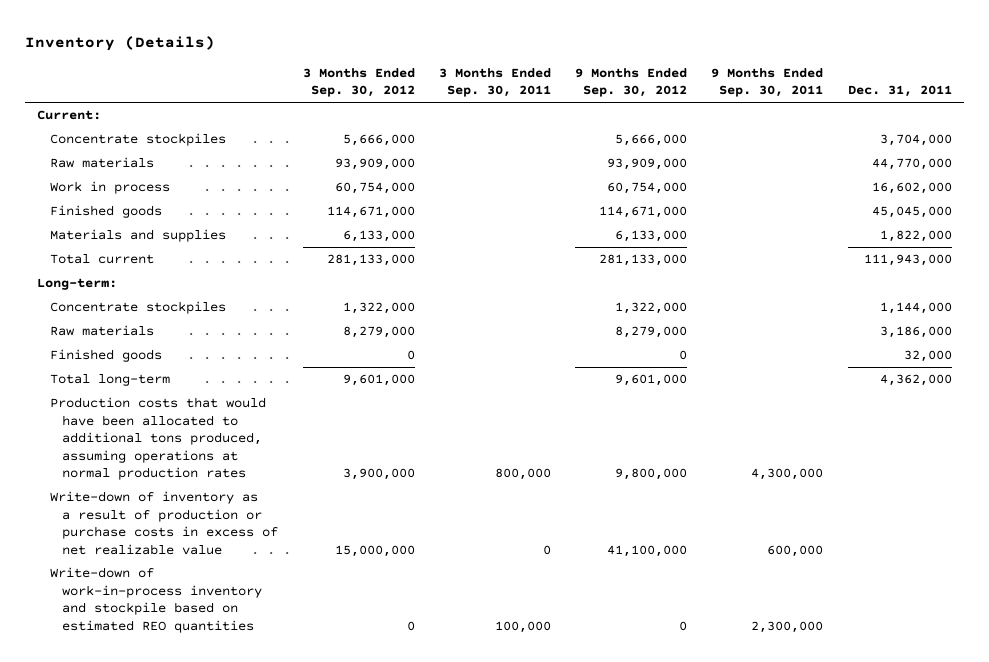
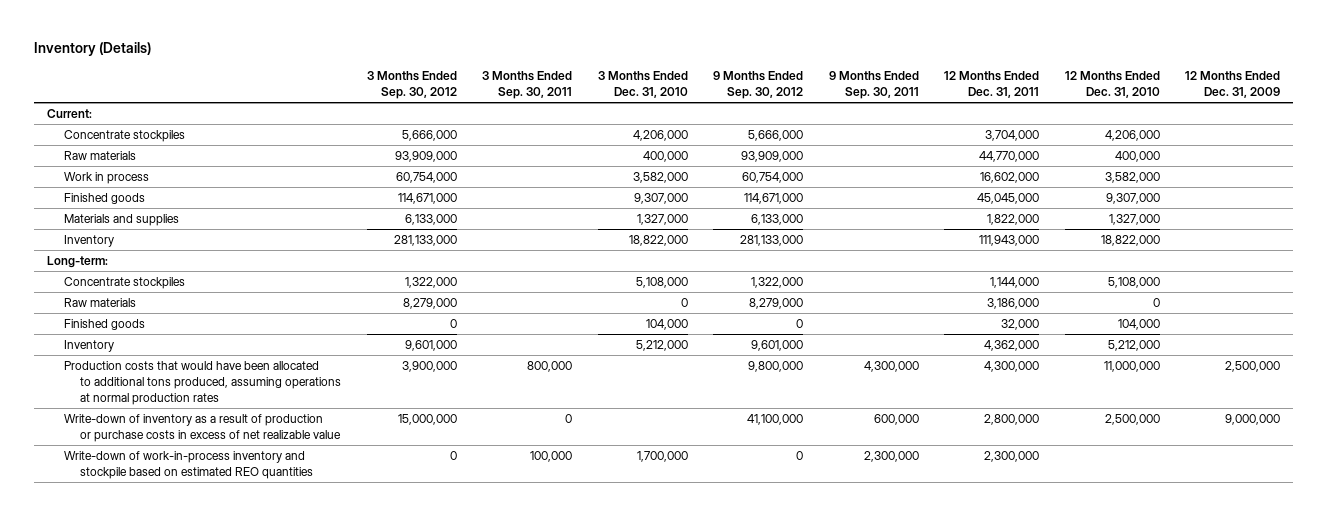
[847,85,952,98] Dec. 31, 2011 -> none
none -> [597,71,688,99] 3 Months Ended Dec. 31, 2010
none -> [944,71,1040,99] 12 Months Ended Dec. 31, 2011
none -> [1064,71,1160,99] 12 Months Ended Dec. 31, 2010
none -> [1185,71,1281,99] 12 Months Ended Dec. 31, 2009
[49,254,154,265] Total current -> [63,235,114,248] Inventory
[49,374,170,387] Total long-term -> [63,340,114,353] Inventory

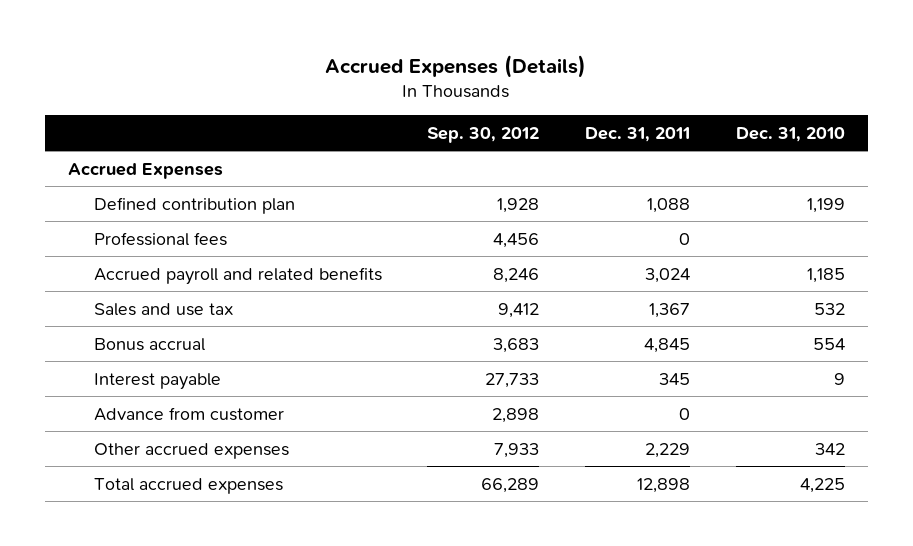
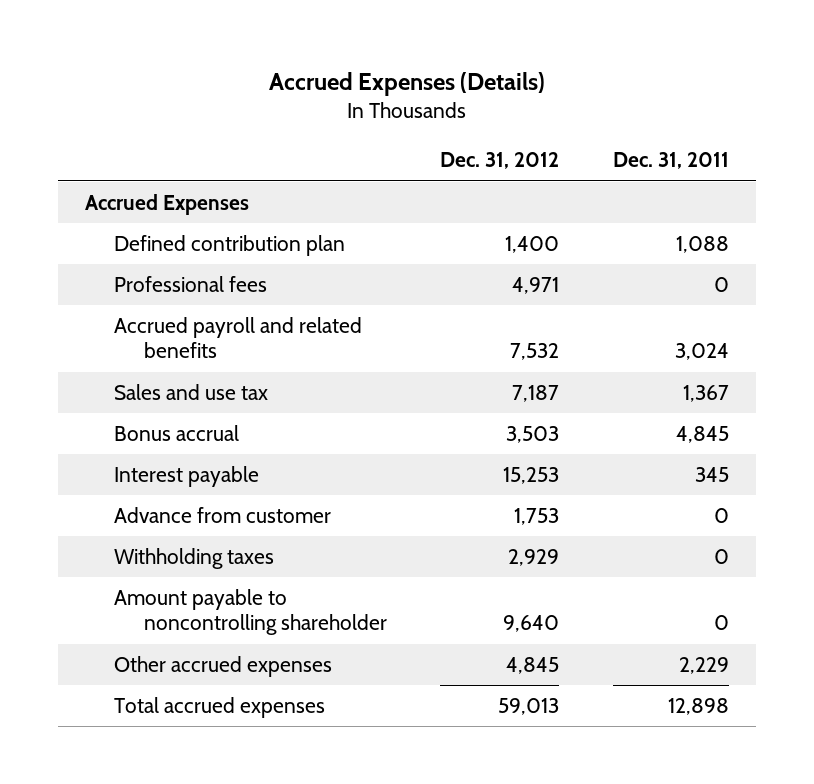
[427,126,540,143] Sep. 30, 2012 -> none
[736,126,846,142] Dec. 31, 2010 -> none
none -> [440,152,560,170] Dec. 31, 2012
none -> [114,548,275,570] Withholding taxes
none -> [114,589,387,636] Amount payable to noncontrolling shareholder

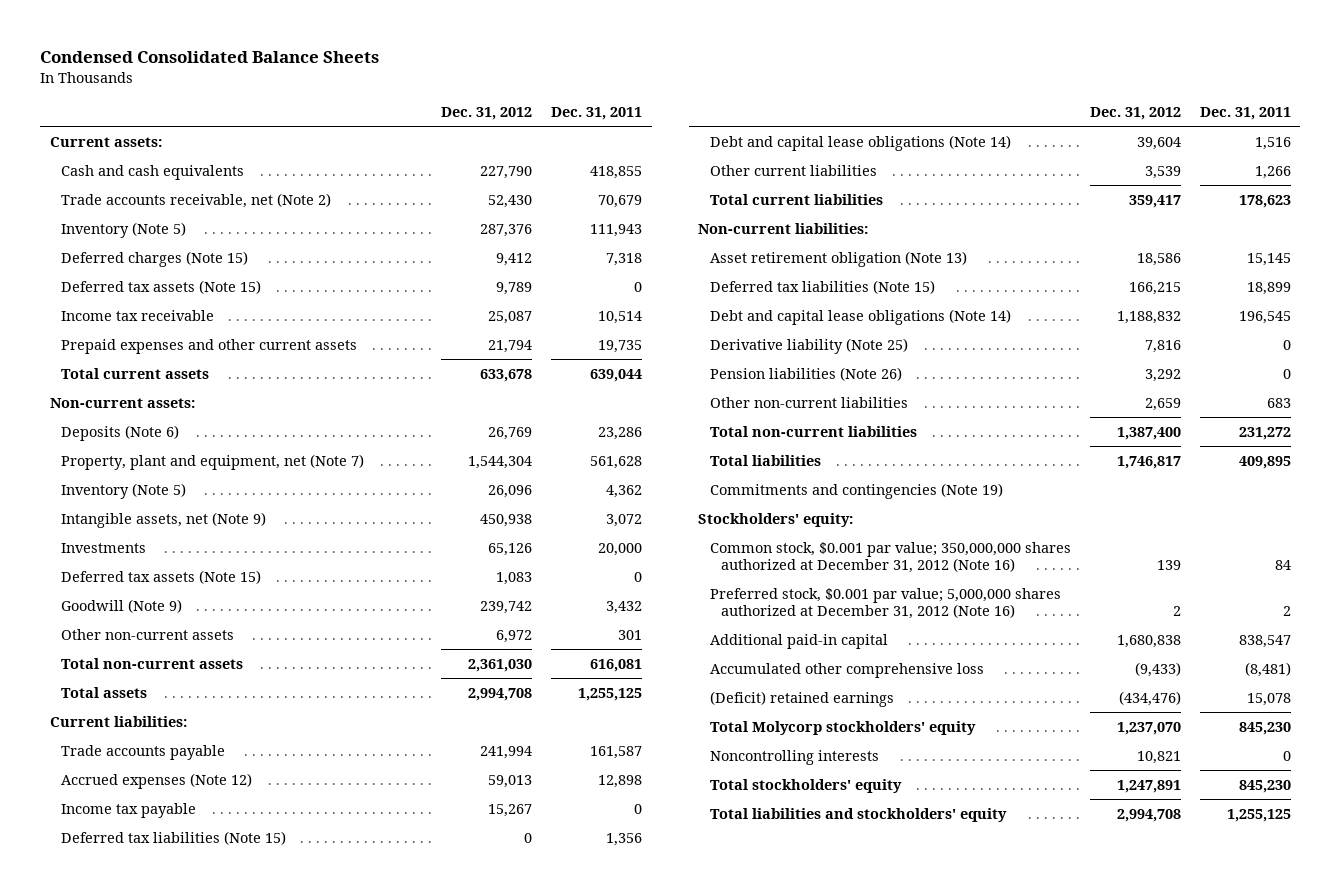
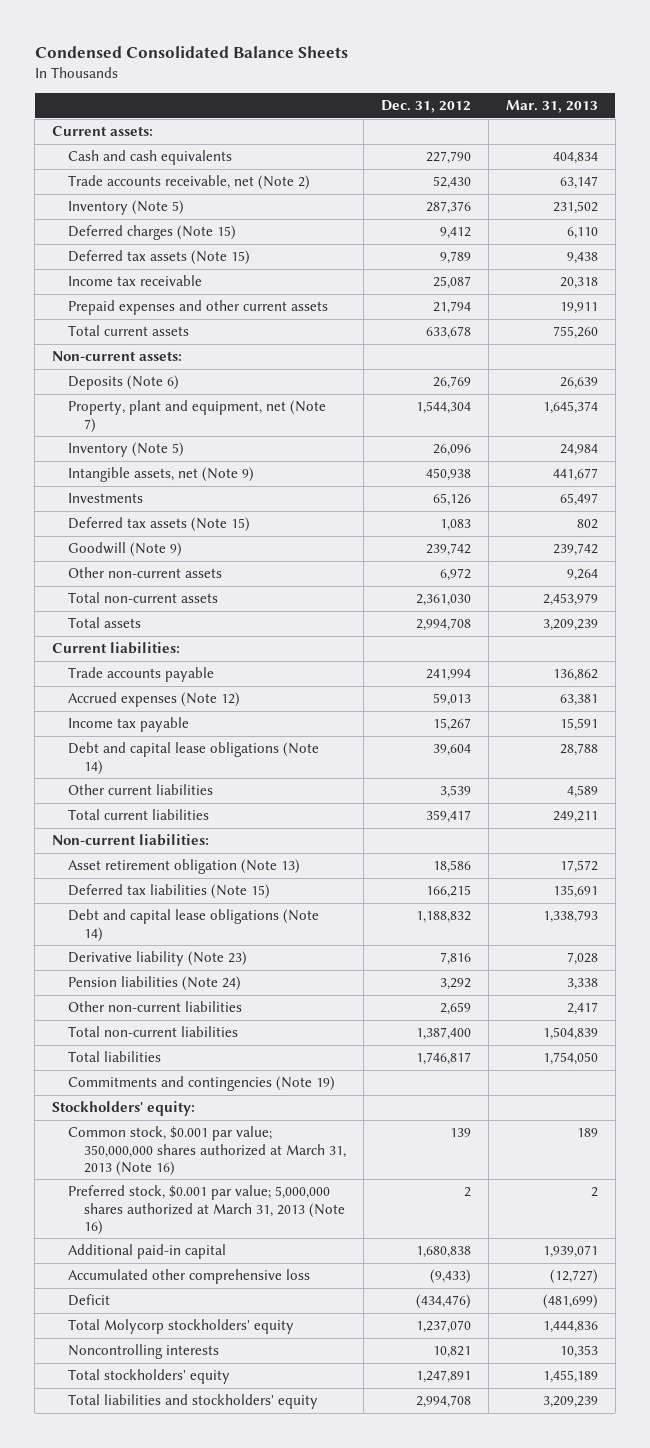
[551,107,643,121] Dec. 31, 2011 -> none
none -> [505,100,598,114] Mar. 31, 2013
[61,830,287,845] Deferred tax liabilities (Note 15) -> none
[709,337,908,354] Derivative liability (Note 25) -> [67,951,247,967] Derivative liability (Note 23)
[709,366,902,381] Pension liabilities (Note 26) -> [67,976,241,992] Pension liabilities (Note 24)
[709,541,1071,573] Common stock, $0.001 par value; 350,000,000 shares authorized at December 31, 2012 (Note 16) -> [67,1126,346,1176] Common stock, $0.001 par value; 350,000,000 shares authorized at March 31, 2013 (Note 16)
[709,587,1061,619] Preferred stock, $0.001 par value; 5,000,000 shares authorized at December 31, 2012 (Note 16) -> [67,1185,345,1235] Preferred stock, $0.001 par value; 5,000,000 shares authorized at March 31, 2013 (Note 16)
[709,690,894,707] (Deficit) retained earnings -> [67,1294,110,1307] Deficit

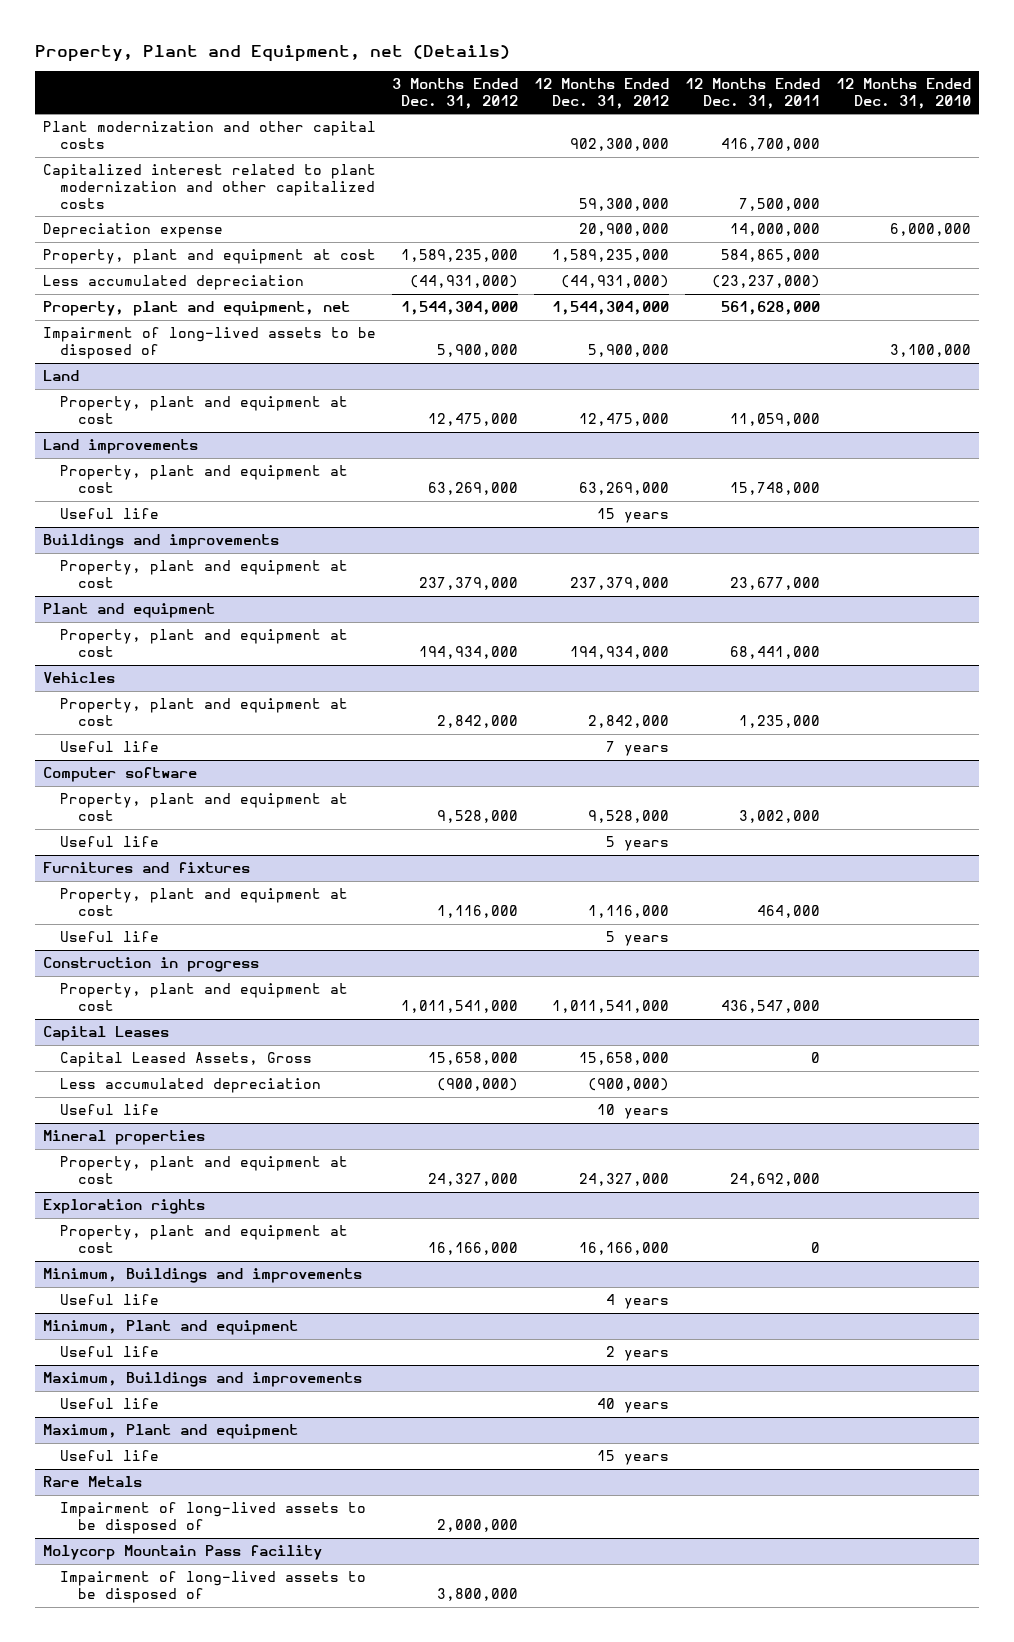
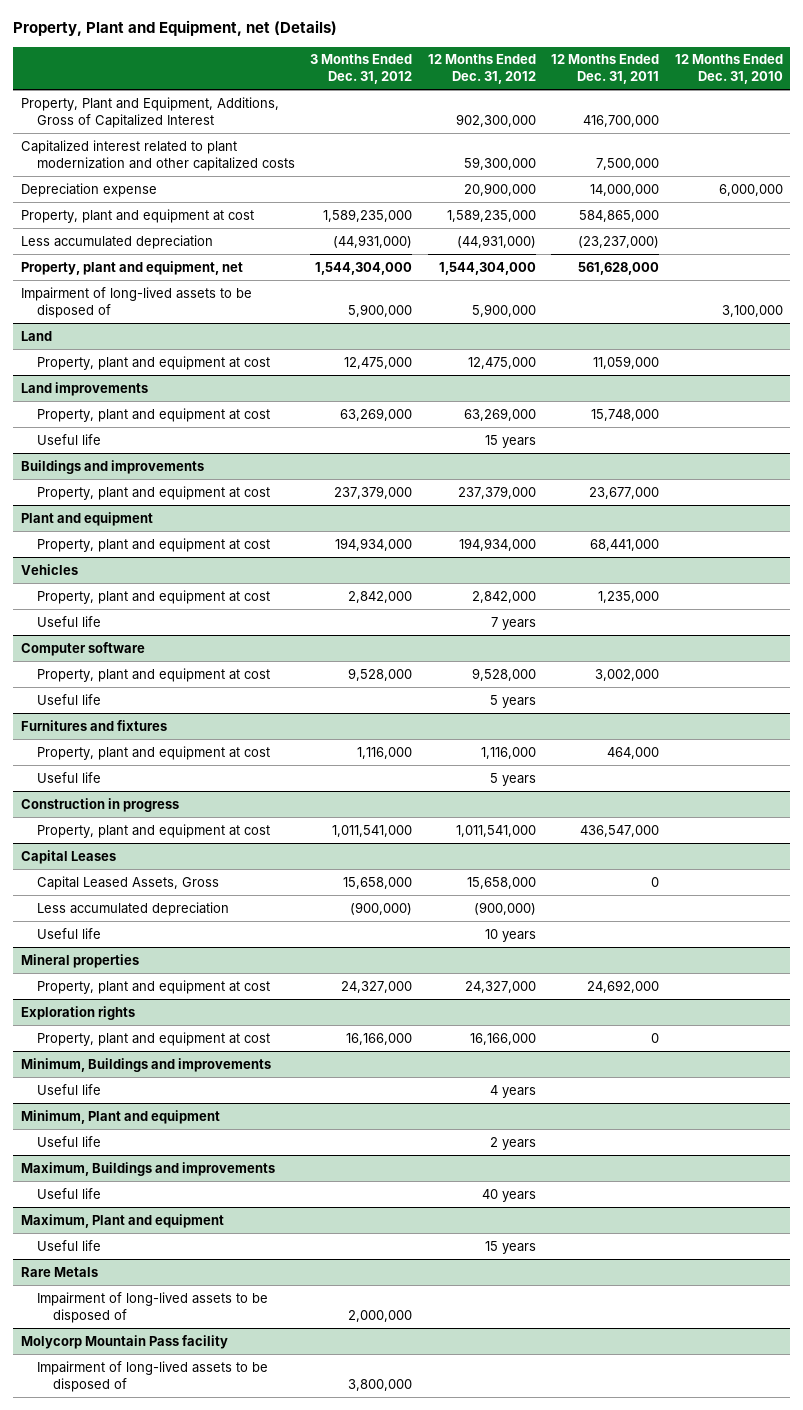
[42,121,376,150] Plant modernization and other capital costs -> [20,96,279,128] Property, Plant and Equipment, Additions, Gross of Capitalized Interest

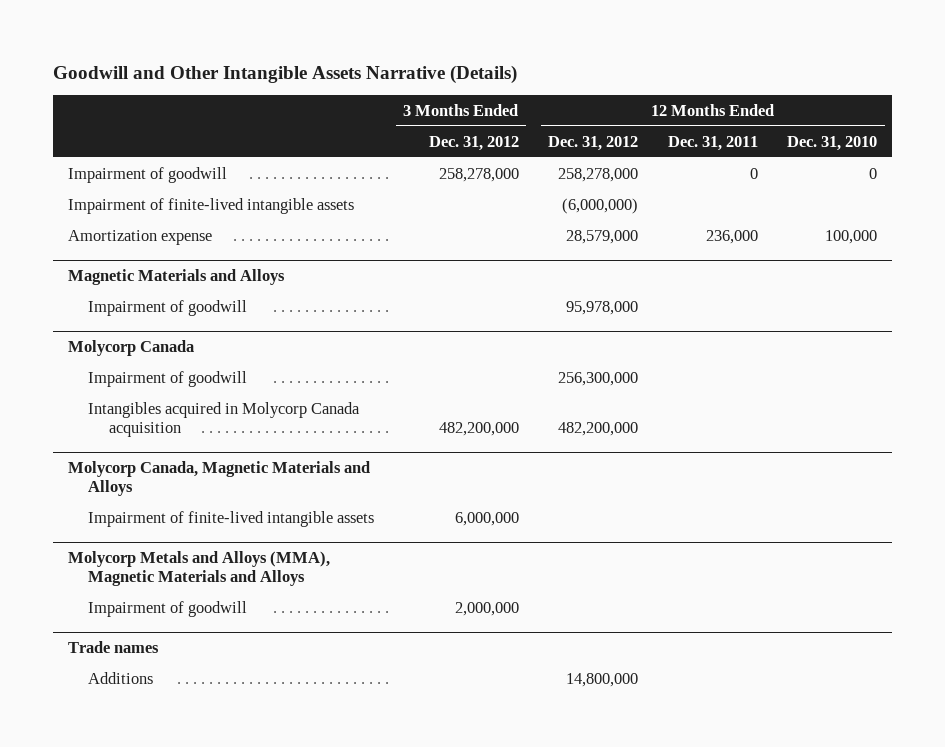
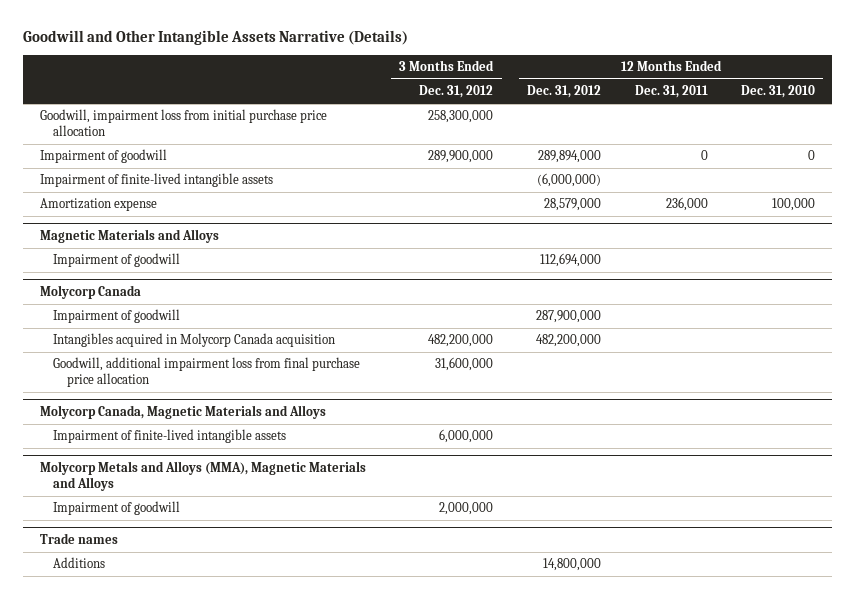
none -> [39,109,327,136] Goodwill, impairment loss from initial purchase price allocation
[438,167,519,182] 258,278,000 -> [428,150,494,164] 289,900,000
[558,167,639,182] 258,278,000 -> [537,150,601,164] 289,894,000
[566,300,639,315] 95,978,000 -> [539,253,601,268] 112,694,000
[558,371,639,386] 256,300,000 -> [535,310,601,324] 287,900,000
none -> [53,357,361,387] Goodwill, additional impairment loss from final purchase price allocation

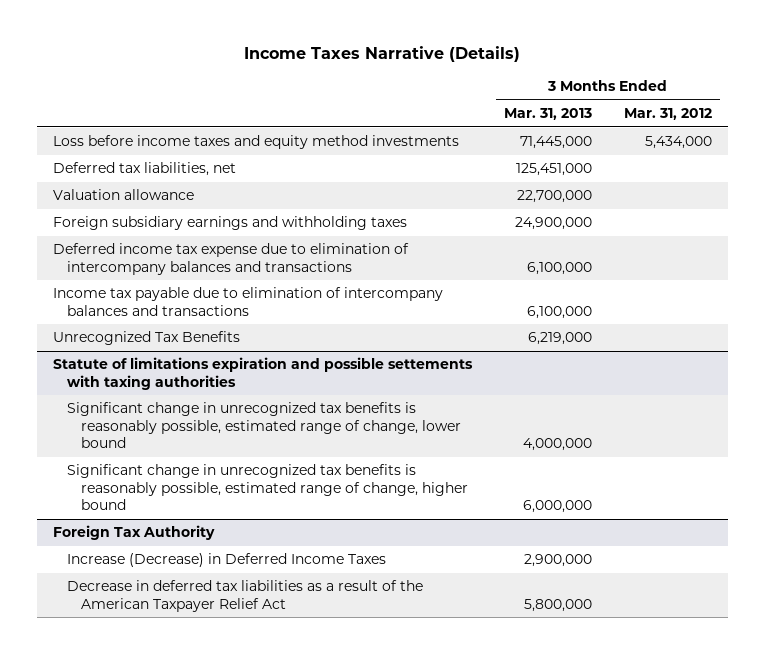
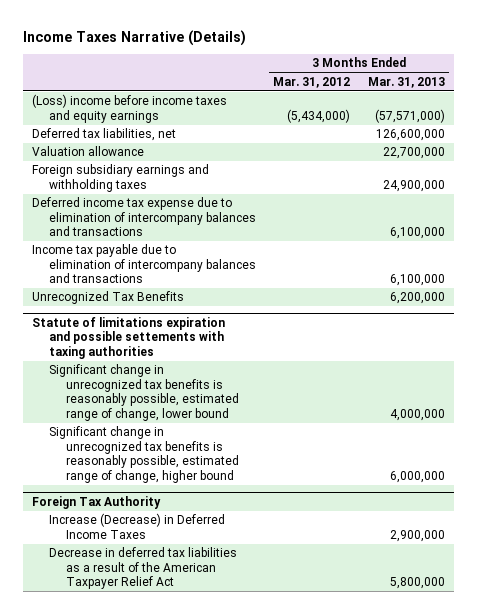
[52,135,459,150] Loss before income taxes and equity method investments -> [31,94,227,123] (Loss) income before income taxes and equity earnings
[519,136,592,150] 71,445,000 -> [374,108,445,123] (57,571,000)
[644,136,712,150] 5,434,000 -> [287,108,351,123] (5,434,000)
[515,163,592,177] 125,451,000 -> [375,129,445,142] 126,600,000
[527,332,592,346] 6,219,000 -> [389,292,445,305] 6,200,000

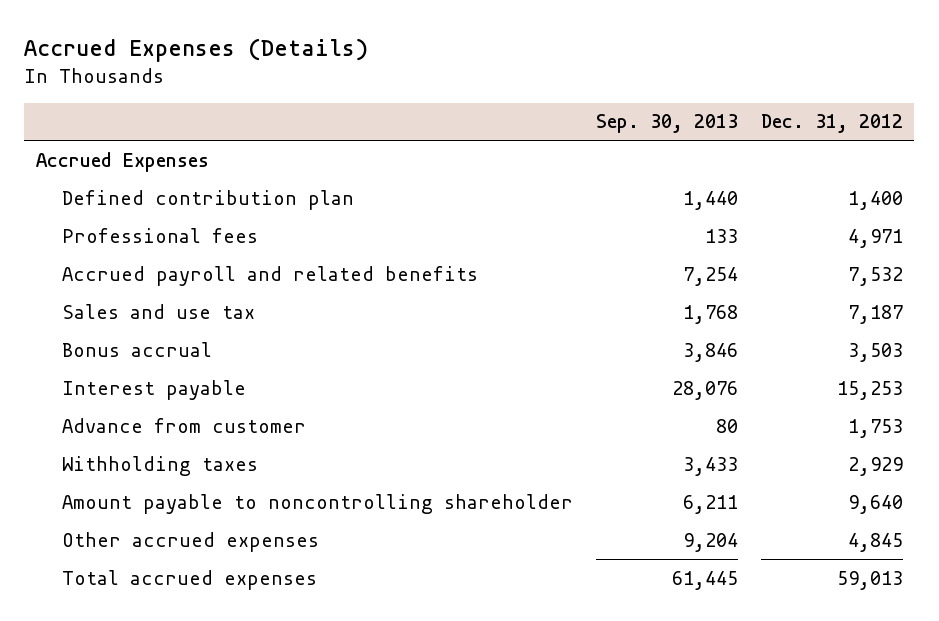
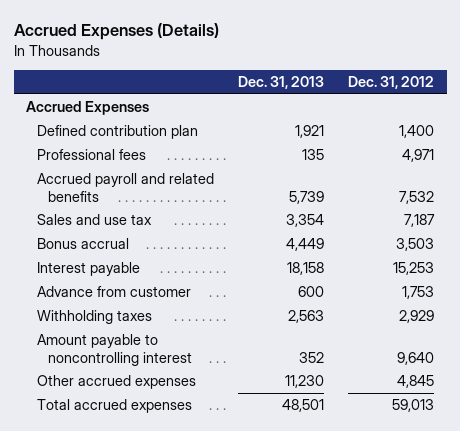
[595,114,738,134] Sep. 30, 2013 -> none
none -> [238,76,325,90] Dec. 31, 2013
[61,493,573,514] Amount payable to noncontrolling shareholder -> [36,334,192,367] Amount payable to noncontrolling interest

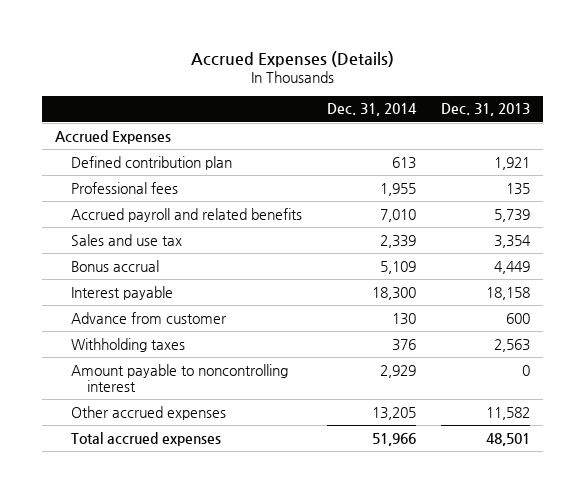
[348,76,435,90] Dec. 31, 2012 -> none
none -> [327,103,418,117] Dec. 31, 2014
[299,352,325,364] 352 -> [522,364,531,376] 0
[285,375,325,389] 11,230 -> [486,406,531,420] 11,582

